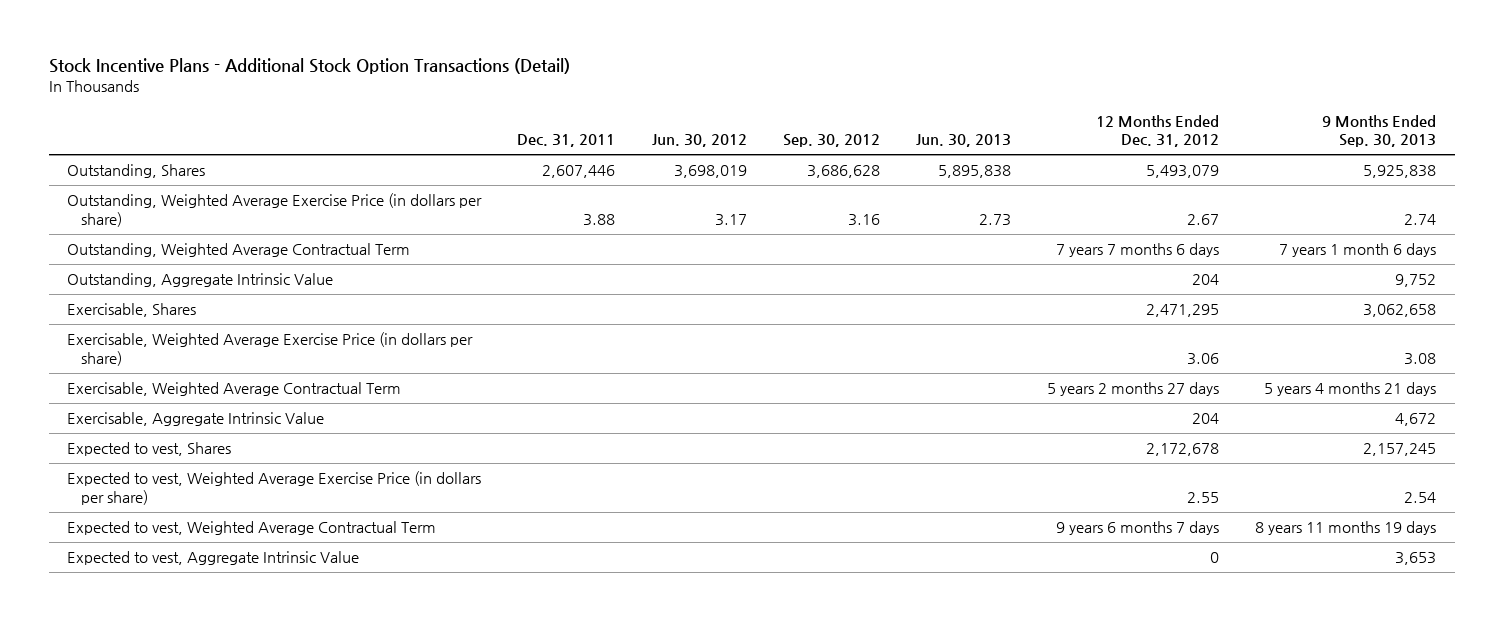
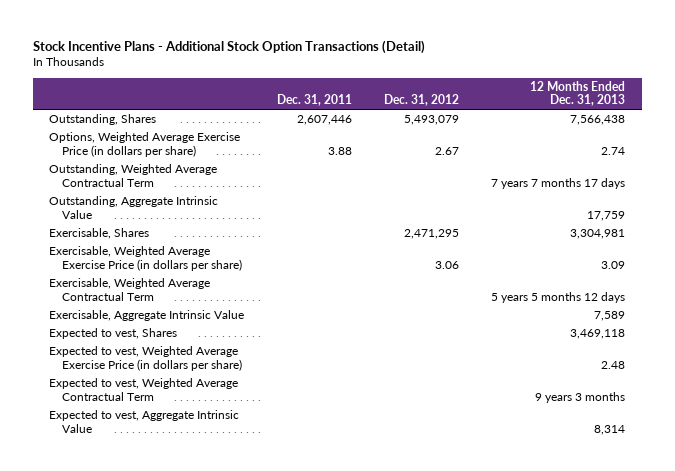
[651,134,747,148] Jun. 30, 2012 -> none
[782,134,880,148] Sep. 30, 2012 -> none
[915,134,1011,148] Jun. 30, 2013 -> none
[1096,114,1220,148] 12 Months Ended Dec. 31, 2012 -> none
[1322,114,1437,148] 9 Months Ended Sep. 30, 2013 -> none
none -> [384,94,460,107] Dec. 31, 2012
none -> [530,81,626,107] 12 Months Ended Dec. 31, 2013
[67,193,483,227] Outstanding, Weighted Average Exercise Price (in dollars per share) -> [49,132,241,157] Options, Weighted Average Exercise Price (in dollars per share)

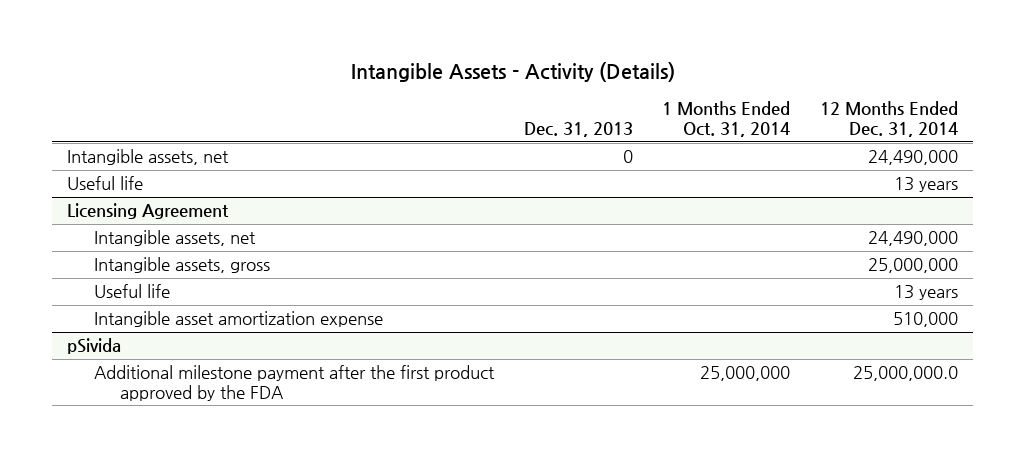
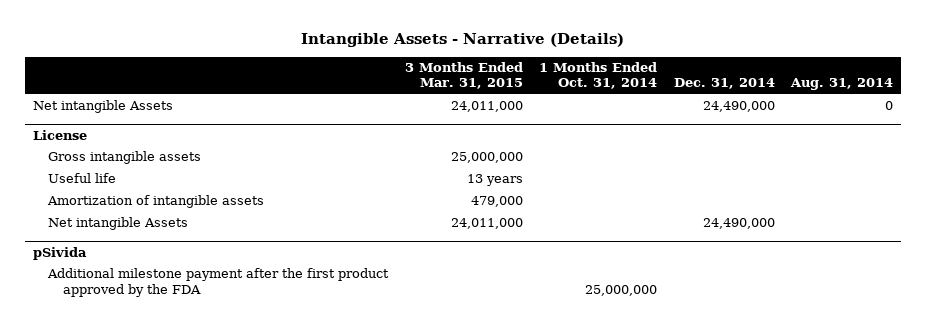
[350,62,675,83] Intangible Assets - Activity (Details) -> [301,33,625,48] Intangible Assets - Narrative (Details)
[523,122,633,138] Dec. 31, 2013 -> none
[820,101,959,138] 12 Months Ended Dec. 31, 2014 -> none
none -> [404,61,523,90] 3 Months Ended Mar. 31, 2015
none -> [673,78,775,90] Dec. 31, 2014
none -> [790,78,894,91] Aug. 31, 2014
[66,176,143,191] Useful life -> none
[93,230,256,247] Intangible assets, net -> none
[66,149,229,166] Intangible assets, net -> [33,100,174,114] Net intangible Assets
[66,203,229,220] Licensing Agreement -> [33,130,88,141] License
[93,257,270,274] Intangible assets, gross -> [48,151,202,165] Gross intangible assets
[93,311,383,328] Intangible asset amortization expense -> [47,195,265,209] Amortization of intangible assets
none -> [48,217,189,231] Net intangible Assets

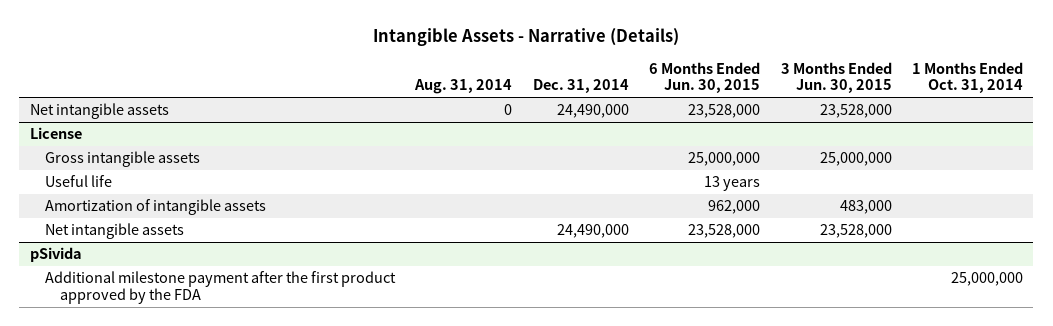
[404,61,523,90] 3 Months Ended Mar. 31, 2015 -> none
none -> [649,61,761,94] 6 Months Ended Jun. 30, 2015
none -> [780,61,892,94] 3 Months Ended Jun. 30, 2015
[33,100,174,114] Net intangible Assets -> [29,103,169,120] Net intangible assets
[48,217,189,231] Net intangible Assets -> [44,223,184,240] Net intangible assets

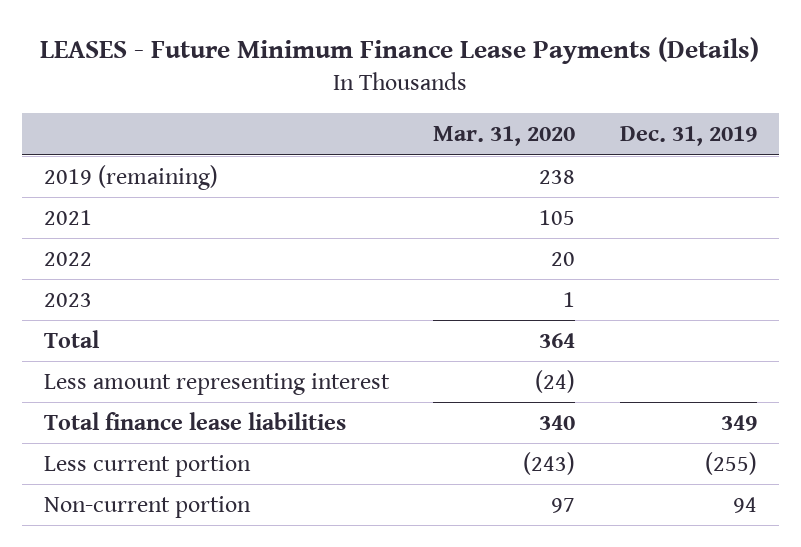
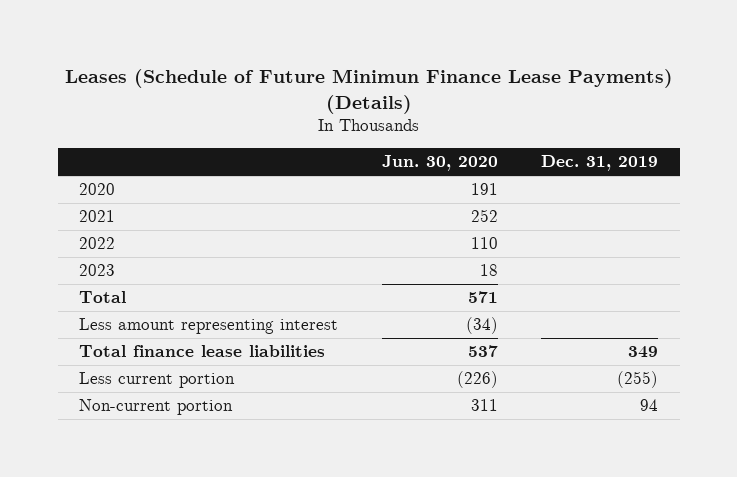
[40,37,760,65] LEASES - Future Minimum Finance Lease Payments (Details) -> [64,69,673,115] Leases (Schedule of Future Minimun Finance Lease Payments) (Details)
[433,126,576,147] Mar. 31, 2020 -> none
none -> [381,155,498,172] Jun. 30, 2020
[44,164,219,190] 2019 (remaining) -> [79,183,116,196] 2020

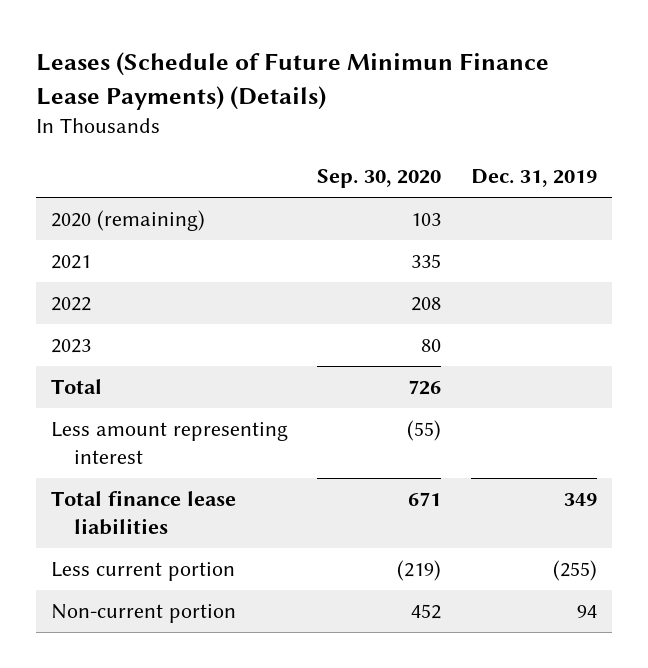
[381,155,498,172] Jun. 30, 2020 -> none
none -> [317,169,442,189] Sep. 30, 2020
[79,183,116,196] 2020 -> [50,210,205,232] 2020 (remaining)

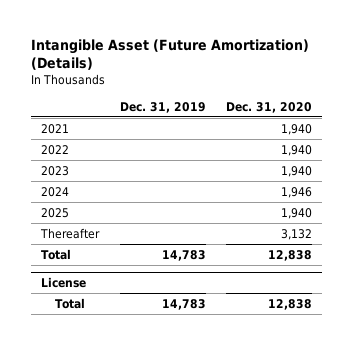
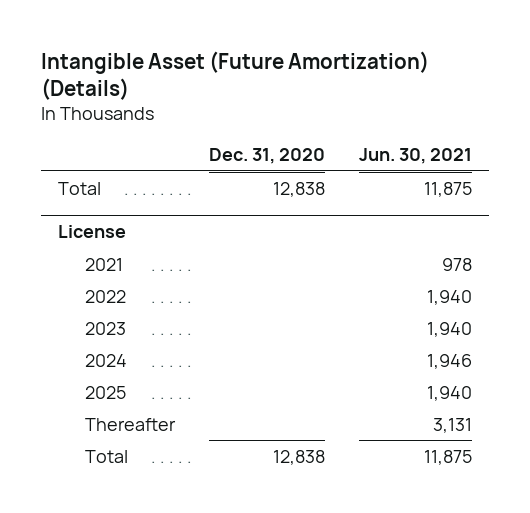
[119,101,206,113] Dec. 31, 2019 -> none
none -> [359,148,473,165] Jun. 30, 2021
[41,123,70,134] 2021 -> none
[41,144,70,155] 2022 -> none
[41,165,70,176] 2023 -> none
[41,186,70,197] 2024 -> none
[41,207,70,218] 2025 -> none
[40,227,101,239] Thereafter -> none
none -> [85,257,124,271] 2021
none -> [85,289,127,303] 2022
none -> [85,321,127,335] 2023
none -> [85,353,128,367] 2024
none -> [85,385,127,399] 2025
none -> [85,417,177,431] Thereafter

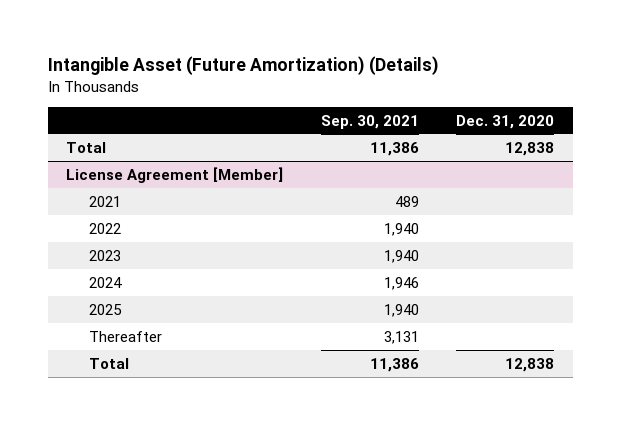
[359,148,473,165] Jun. 30, 2021 -> none
none -> [320,114,419,129] Sep. 30, 2021
[57,224,126,238] License -> [66,166,284,183] License Agreement [Member]

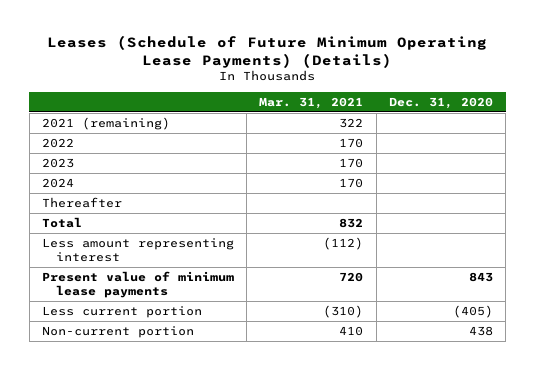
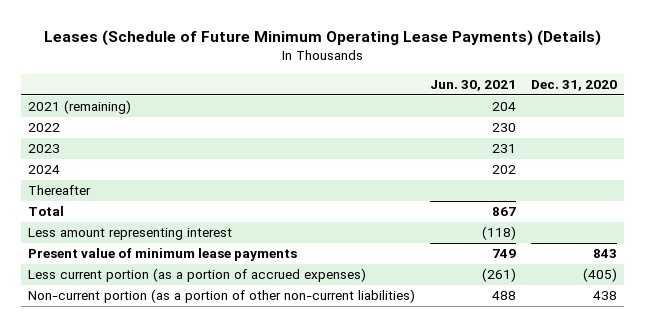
[259,96,364,109] Mar. 31, 2021 -> none
none -> [430,80,517,92] Jun. 30, 2021
[41,305,202,318] Less current portion -> [28,268,367,283] Less current portion (as a portion of accrued expenses)
[41,325,194,338] Non-current portion -> [28,289,416,304] Non-current portion (as a portion of other non-current liabilities)

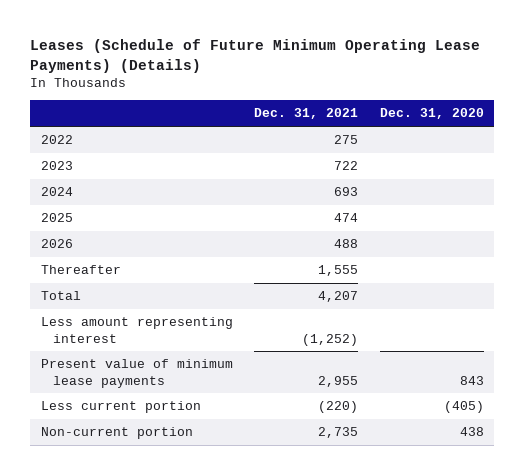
[430,80,517,92] Jun. 30, 2021 -> none
none -> [254,108,359,120] Dec. 31, 2021
[28,100,132,115] 2021 (remaining) -> none
none -> [40,213,73,223] 2025
none -> [40,239,73,249] 2026
[28,268,367,283] Less current portion (as a portion of accrued expenses) -> [40,401,201,414] Less current portion
[28,289,416,304] Non-current portion (as a portion of other non-current liabilities) -> [40,427,193,440] Non-current portion

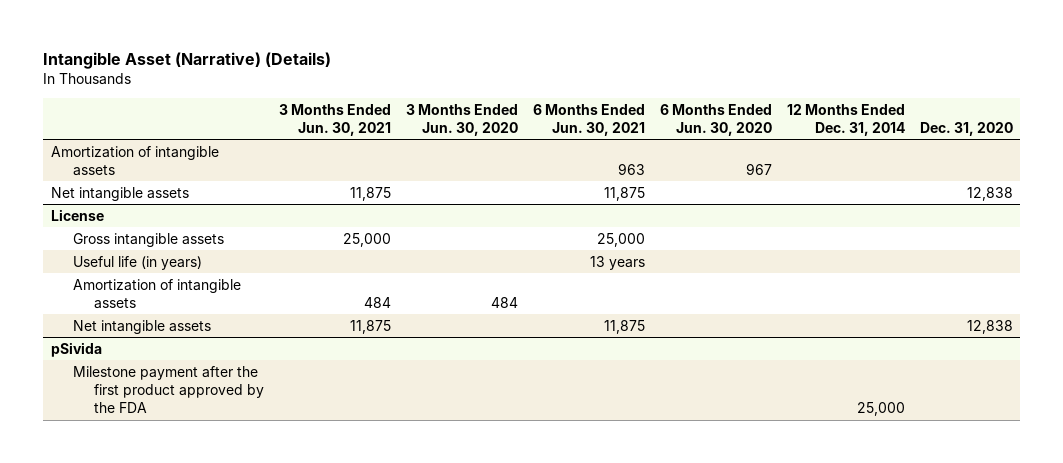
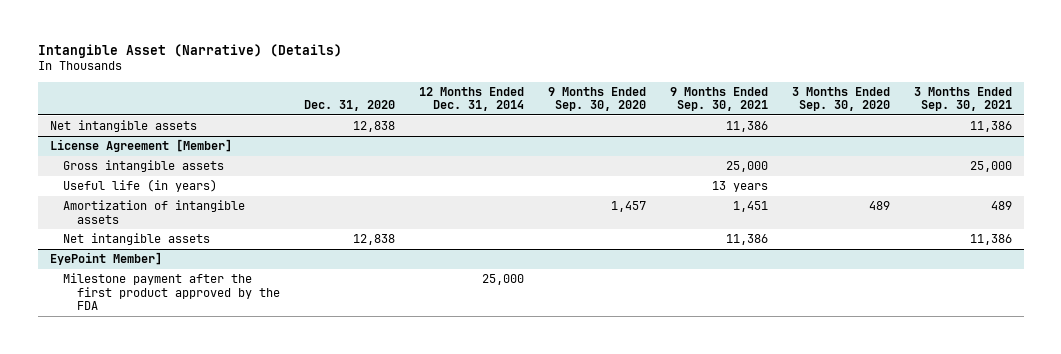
[279,103,392,136] 3 Months Ended Jun. 30, 2021 -> none
[406,103,519,136] 3 Months Ended Jun. 30, 2020 -> none
[532,103,645,136] 6 Months Ended Jun. 30, 2021 -> none
[659,103,772,136] 6 Months Ended Jun. 30, 2020 -> none
none -> [548,86,647,112] 9 Months Ended Sep. 30, 2020
none -> [670,86,769,112] 9 Months Ended Sep. 30, 2021
none -> [791,86,890,112] 3 Months Ended Sep. 30, 2020
none -> [913,86,1012,112] 3 Months Ended Sep. 30, 2021
[50,145,219,176] Amortization of intangible assets -> none
[50,208,104,221] License -> [49,138,232,152] License Agreement [Member]
[50,341,102,357] pSivida -> [49,251,162,265] EyePoint Member]

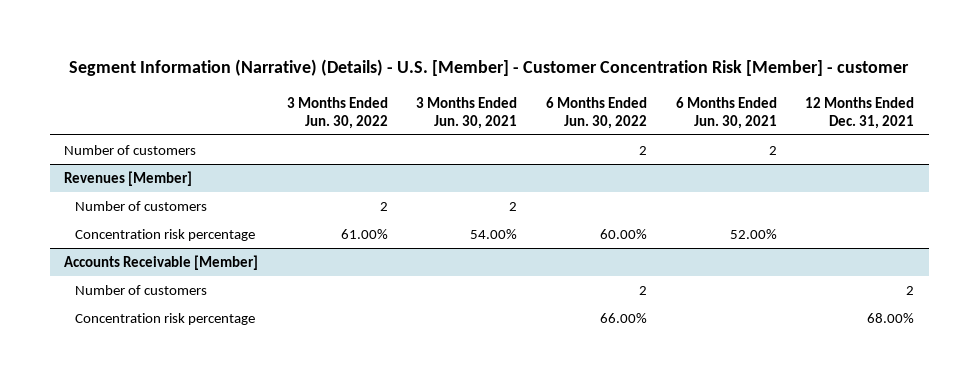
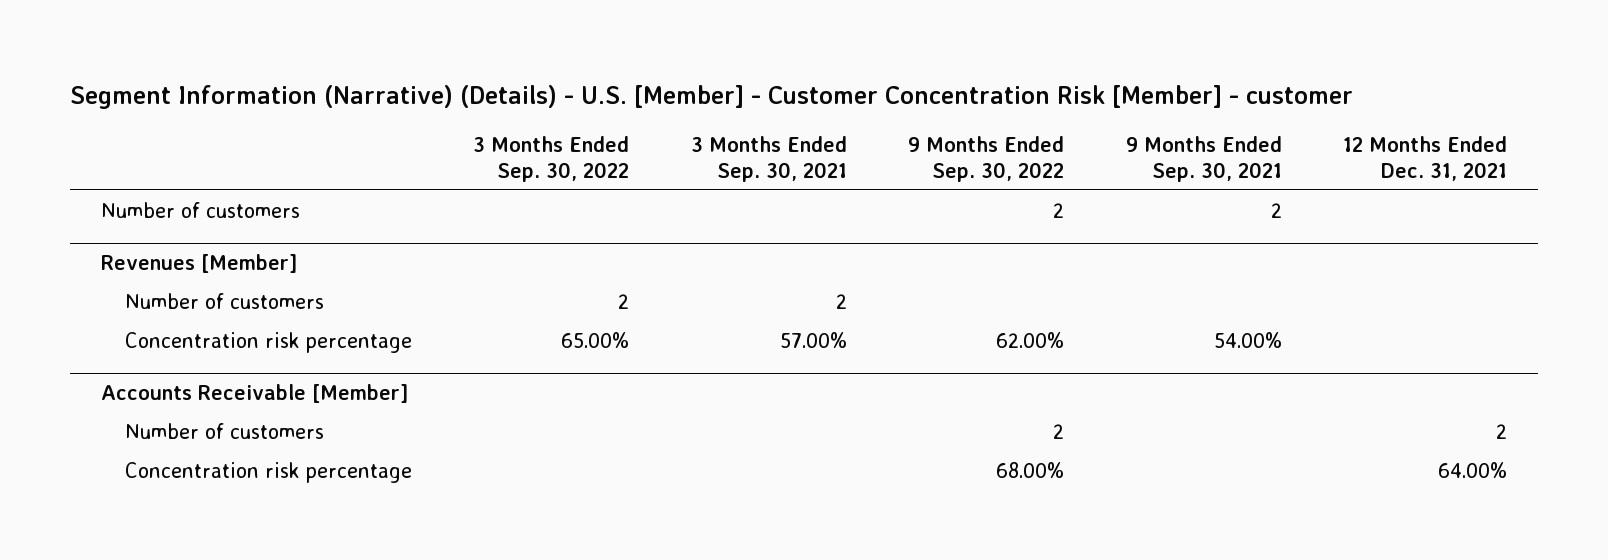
[286,96,388,129] 3 Months Ended Jun. 30, 2022 -> none
[416,96,518,129] 3 Months Ended Jun. 30, 2021 -> none
[546,96,648,129] 6 Months Ended Jun. 30, 2022 -> none
[675,96,777,129] 6 Months Ended Jun. 30, 2021 -> none
none -> [473,135,630,183] 3 Months Ended Sep. 30, 2022
none -> [690,135,847,183] 3 Months Ended Sep. 30, 2021
none -> [908,135,1065,183] 9 Months Ended Sep. 30, 2022
none -> [1125,135,1282,183] 9 Months Ended Sep. 30, 2021
[867,312,915,323] 68.00% -> [1437,461,1507,478] 64.00%

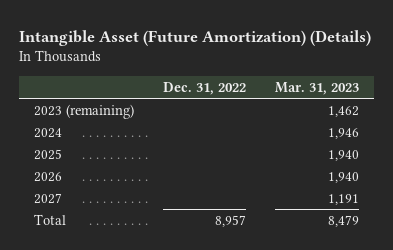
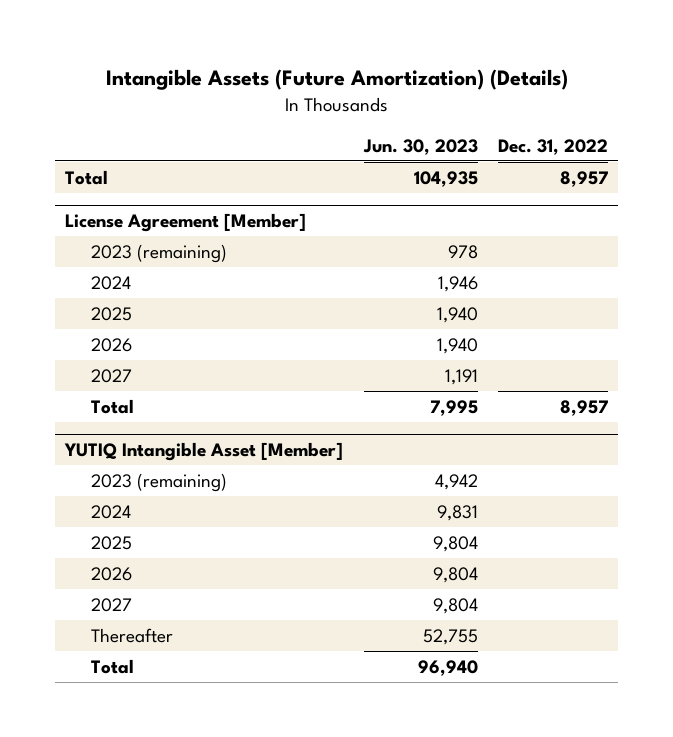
[19,29,372,46] Intangible Asset (Future Amortization) (Details) -> [105,68,568,90] Intangible Assets (Future Amortization) (Details)
[275,81,360,95] Mar. 31, 2023 -> none
none -> [362,138,478,155] Jun. 30, 2023
[33,103,134,119] 2023 (remaining) -> none
[33,127,62,138] 2024 -> none
[33,148,62,160] 2025 -> none
[33,171,62,182] 2026 -> none
[33,192,62,204] 2027 -> none
none -> [65,212,307,232] License Agreement [Member]
none -> [91,243,228,263] 2023 (remaining)
none -> [91,275,132,290] 2024
none -> [91,306,133,321] 2025
none -> [91,337,133,352] 2026
none -> [91,368,133,383] 2027
none -> [91,398,135,414] Total
none -> [64,441,344,461] YUTIQ Intangible Asset [Member]
none -> [91,472,228,492] 2023 (remaining)
none -> [91,504,132,519] 2024
none -> [91,535,133,550] 2025
none -> [91,566,133,581] 2026
none -> [91,597,133,612] 2027
none -> [91,627,174,643] Thereafter
none -> [91,658,135,674] Total

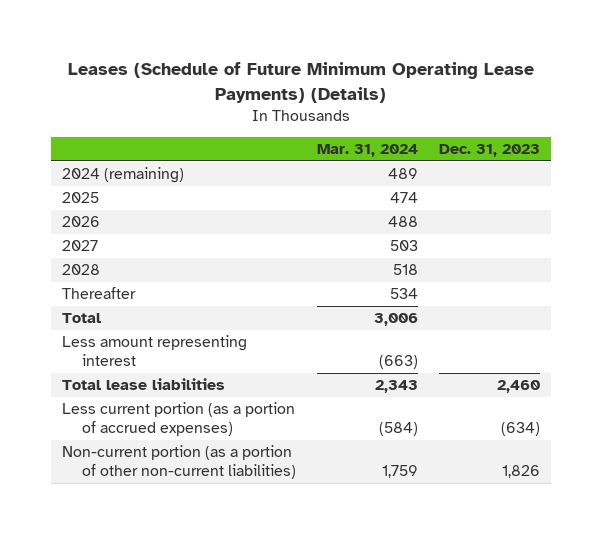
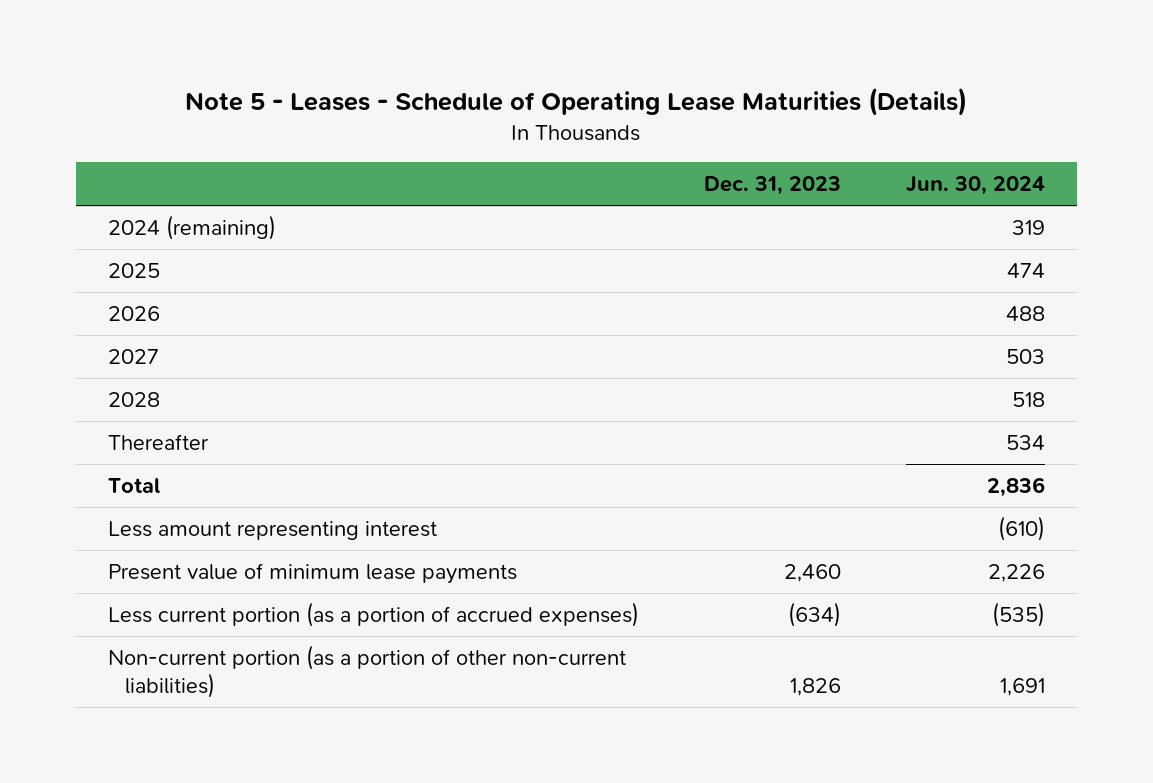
[67,62,534,103] Leases (Schedule of Future Minimum Operating Lease Payments) (Details) -> [185,87,968,117] Note 5 - Leases - Schedule of Operating Lease Maturities (Details)
[317,144,419,158] Mar. 31, 2024 -> none
none -> [905,175,1045,195] Jun. 30, 2024
[61,378,225,391] Total lease liabilities -> [108,563,518,585] Present value of minimum lease payments

